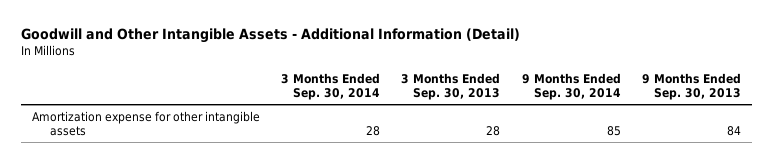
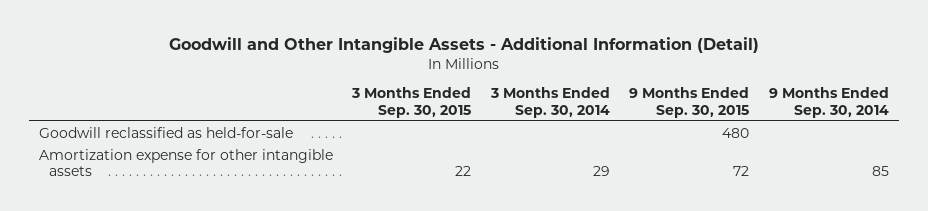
[401,72,501,101] 3 Months Ended Sep. 30, 2013 -> none
[642,72,742,101] 9 Months Ended Sep. 30, 2013 -> none
none -> [351,87,472,118] 3 Months Ended Sep. 30, 2015
none -> [629,87,750,118] 9 Months Ended Sep. 30, 2015
none -> [38,126,293,138] Goodwill reclassified as held-for-sale
[366,125,381,136] 28 -> [592,165,610,176] 29

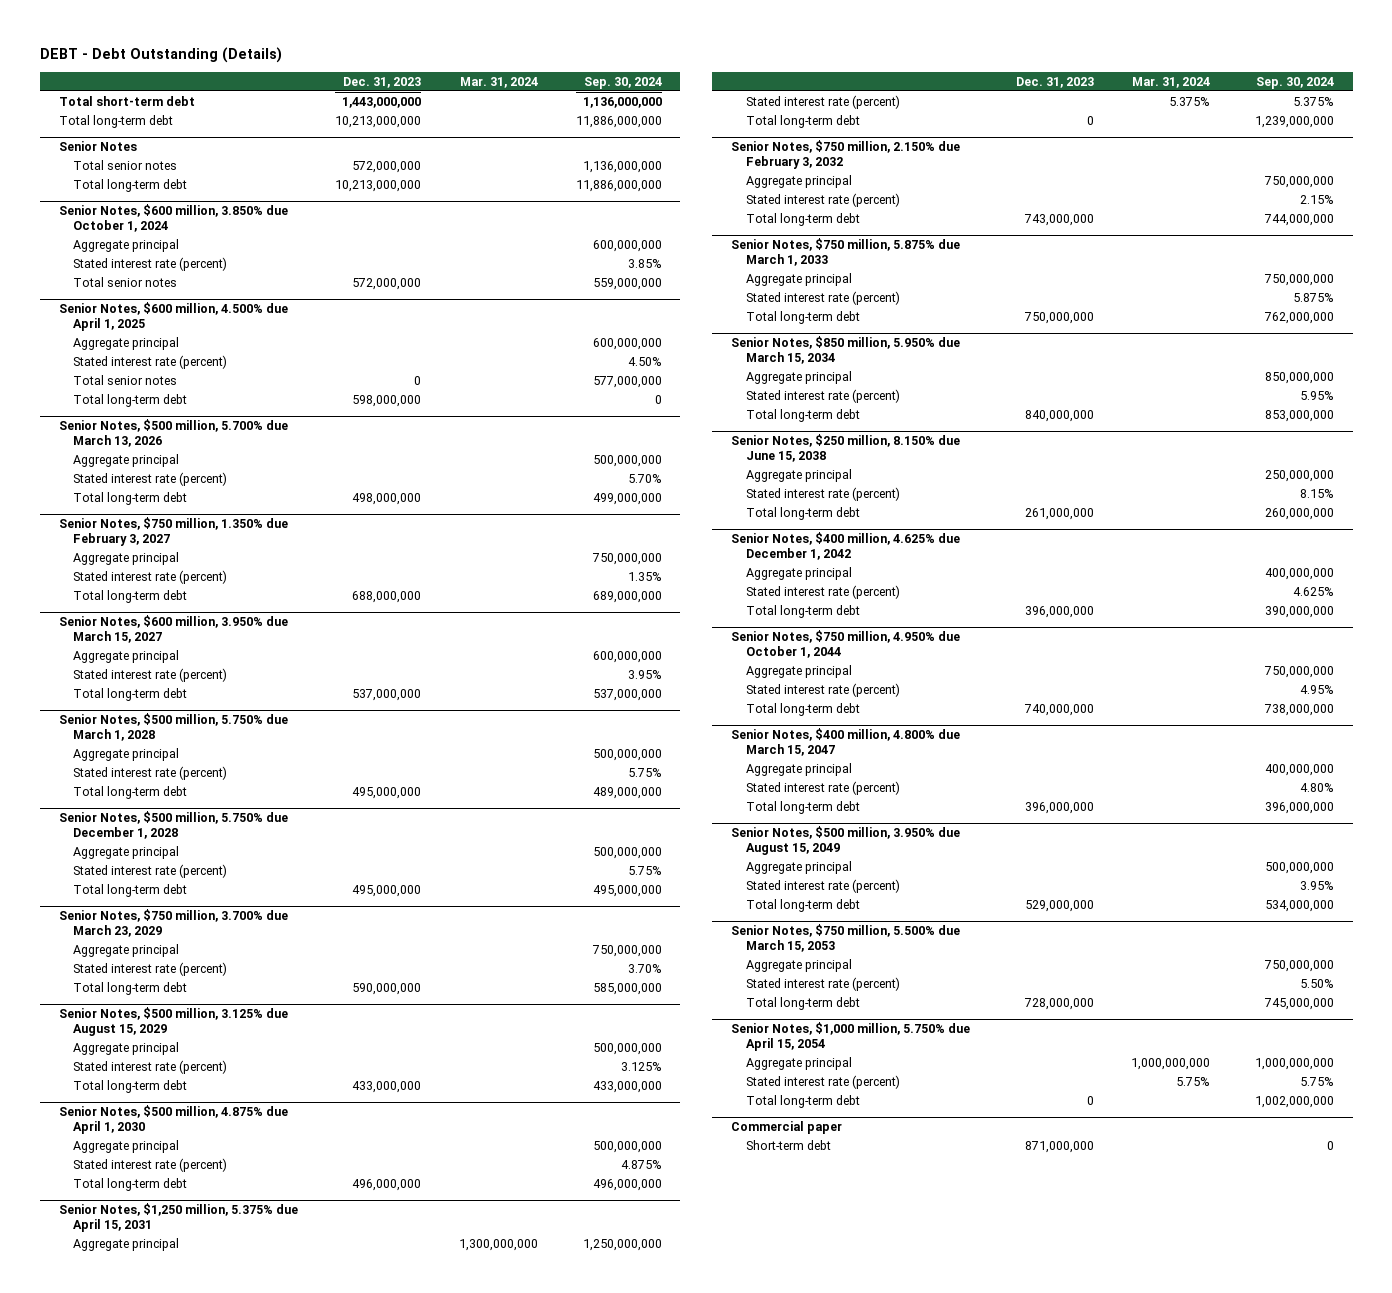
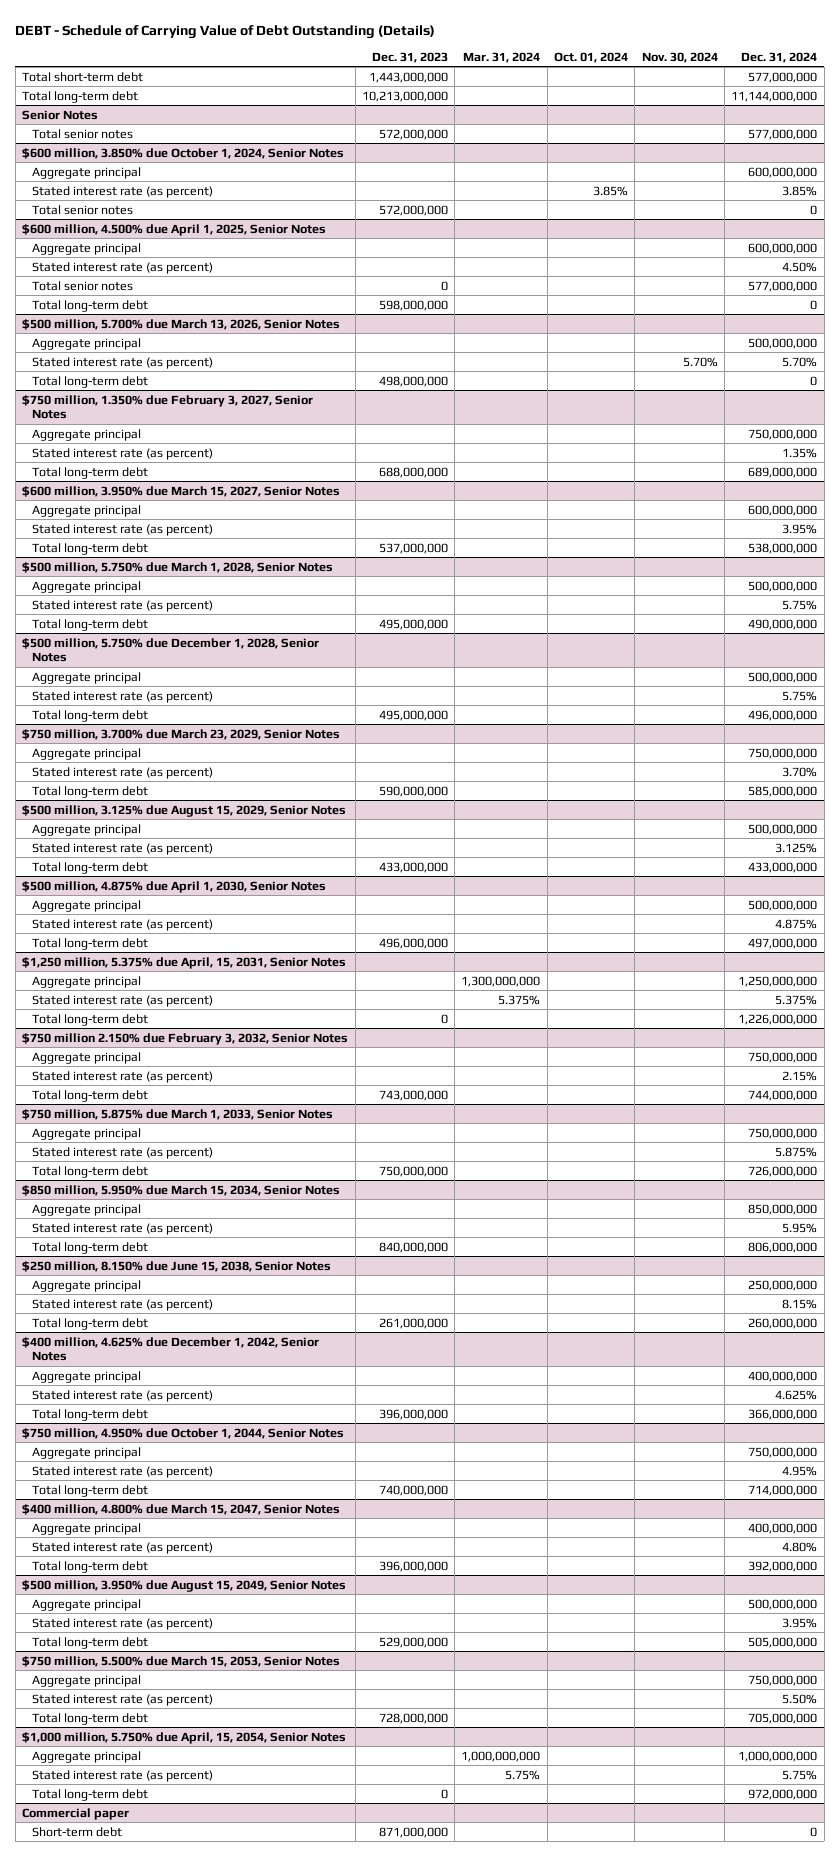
[39,47,282,64] DEBT - Debt Outstanding (Details) -> [15,24,436,39] DEBT - Schedule of Carrying Value of Debt Outstanding (Details)
[583,76,662,89] Sep. 30, 2024 -> none
none -> [554,51,629,63] Oct. 01, 2024
none -> [641,51,718,63] Nov. 30, 2024
none -> [741,51,818,63] Dec. 31, 2024
[73,178,188,192] Total long-term debt -> none
[58,204,288,233] Senior Notes, $600 million, 3.850% due October 1, 2024 -> [22,147,345,159] $600 million, 3.850% due October 1, 2024, Senior Notes
[73,256,228,271] Stated interest rate (percent) -> [31,185,213,198] Stated interest rate (as percent)
[58,302,288,332] Senior Notes, $600 million, 4.500% due April 1, 2025 -> [22,223,327,236] $600 million, 4.500% due April 1, 2025, Senior Notes
[73,354,228,369] Stated interest rate (percent) -> [31,261,213,274] Stated interest rate (as percent)
[58,419,288,448] Senior Notes, $500 million, 5.700% due March 13, 2026 -> [22,318,341,330] $500 million, 5.700% due March 13, 2026, Senior Notes
[73,471,228,486] Stated interest rate (percent) -> [31,356,213,369] Stated interest rate (as percent)
[58,517,288,547] Senior Notes, $750 million, 1.350% due February 3, 2027 -> [22,394,314,420] $750 million, 1.350% due February 3, 2027, Senior Notes
[73,569,228,584] Stated interest rate (percent) -> [31,447,213,460] Stated interest rate (as percent)
[58,615,288,644] Senior Notes, $600 million, 3.950% due March 15, 2027 -> [22,485,341,497] $600 million, 3.950% due March 15, 2027, Senior Notes
[73,667,228,682] Stated interest rate (percent) -> [31,523,213,536] Stated interest rate (as percent)
[58,713,288,742] Senior Notes, $500 million, 5.750% due March 1, 2028 -> [22,561,334,573] $500 million, 5.750% due March 1, 2028, Senior Notes
[73,765,228,780] Stated interest rate (percent) -> [31,599,213,612] Stated interest rate (as percent)
[58,811,288,840] Senior Notes, $500 million, 5.750% due December 1, 2028 -> [22,637,320,663] $500 million, 5.750% due December 1, 2028, Senior Notes
[73,863,228,878] Stated interest rate (percent) -> [31,690,213,703] Stated interest rate (as percent)
[58,909,288,938] Senior Notes, $750 million, 3.700% due March 23, 2029 -> [22,728,341,740] $750 million, 3.700% due March 23, 2029, Senior Notes
[73,961,228,976] Stated interest rate (percent) -> [31,766,213,779] Stated interest rate (as percent)
[58,1007,288,1037] Senior Notes, $500 million, 3.125% due August 15, 2029 -> [22,804,347,817] $500 million, 3.125% due August 15, 2029, Senior Notes
[73,1059,228,1074] Stated interest rate (percent) -> [31,842,213,855] Stated interest rate (as percent)
[58,1105,288,1135] Senior Notes, $500 million, 4.875% due April 1, 2030 -> [22,880,327,893] $500 million, 4.875% due April 1, 2030, Senior Notes
[73,1157,228,1172] Stated interest rate (percent) -> [31,918,213,931] Stated interest rate (as percent)
[58,1203,298,1233] Senior Notes, $1,250 million, 5.375% due April 15, 2031 -> [22,956,347,969] $1,250 million, 5.375% due April, 15, 2031, Senior Notes
[745,94,900,109] Stated interest rate (percent) -> [31,994,213,1007] Stated interest rate (as percent)
[730,140,960,170] Senior Notes, $750 million, 2.150% due February 3, 2032 -> [22,1032,349,1045] $750 million 2.150% due February 3, 2032, Senior Notes
[745,192,900,207] Stated interest rate (percent) -> [31,1070,213,1083] Stated interest rate (as percent)
[730,238,960,267] Senior Notes, $750 million, 5.875% due March 1, 2033 -> [22,1108,334,1120] $750 million, 5.875% due March 1, 2033, Senior Notes
[745,290,900,305] Stated interest rate (percent) -> [31,1146,213,1159] Stated interest rate (as percent)
[730,336,960,365] Senior Notes, $850 million, 5.950% due March 15, 2034 -> [22,1184,341,1196] $850 million, 5.950% due March 15, 2034, Senior Notes
[745,388,900,403] Stated interest rate (percent) -> [31,1222,213,1235] Stated interest rate (as percent)
[730,434,960,463] Senior Notes, $250 million, 8.150% due June 15, 2038 -> [22,1260,332,1272] $250 million, 8.150% due June 15, 2038, Senior Notes
[745,486,900,501] Stated interest rate (percent) -> [31,1298,213,1311] Stated interest rate (as percent)
[730,532,960,561] Senior Notes, $400 million, 4.625% due December 1, 2042 -> [22,1336,320,1362] $400 million, 4.625% due December 1, 2042, Senior Notes
[745,584,900,599] Stated interest rate (percent) -> [31,1389,213,1402] Stated interest rate (as percent)
[730,630,960,659] Senior Notes, $750 million, 4.950% due October 1, 2044 -> [22,1427,345,1439] $750 million, 4.950% due October 1, 2044, Senior Notes
[745,682,900,697] Stated interest rate (percent) -> [31,1465,213,1478] Stated interest rate (as percent)
[730,728,960,757] Senior Notes, $400 million, 4.800% due March 15, 2047 -> [22,1503,341,1515] $400 million, 4.800% due March 15, 2047, Senior Notes
[745,780,900,795] Stated interest rate (percent) -> [31,1541,213,1554] Stated interest rate (as percent)
[730,826,960,856] Senior Notes, $500 million, 3.950% due August 15, 2049 -> [22,1579,347,1592] $500 million, 3.950% due August 15, 2049, Senior Notes
[745,878,900,893] Stated interest rate (percent) -> [31,1617,213,1630] Stated interest rate (as percent)
[730,924,960,953] Senior Notes, $750 million, 5.500% due March 15, 2053 -> [22,1655,341,1667] $750 million, 5.500% due March 15, 2053, Senior Notes
[745,976,900,991] Stated interest rate (percent) -> [31,1693,213,1706] Stated interest rate (as percent)
[730,1022,970,1052] Senior Notes, $1,000 million, 5.750% due April 15, 2054 -> [22,1731,347,1744] $1,000 million, 5.750% due April, 15, 2054, Senior Notes
[745,1074,900,1089] Stated interest rate (percent) -> [31,1769,213,1782] Stated interest rate (as percent)

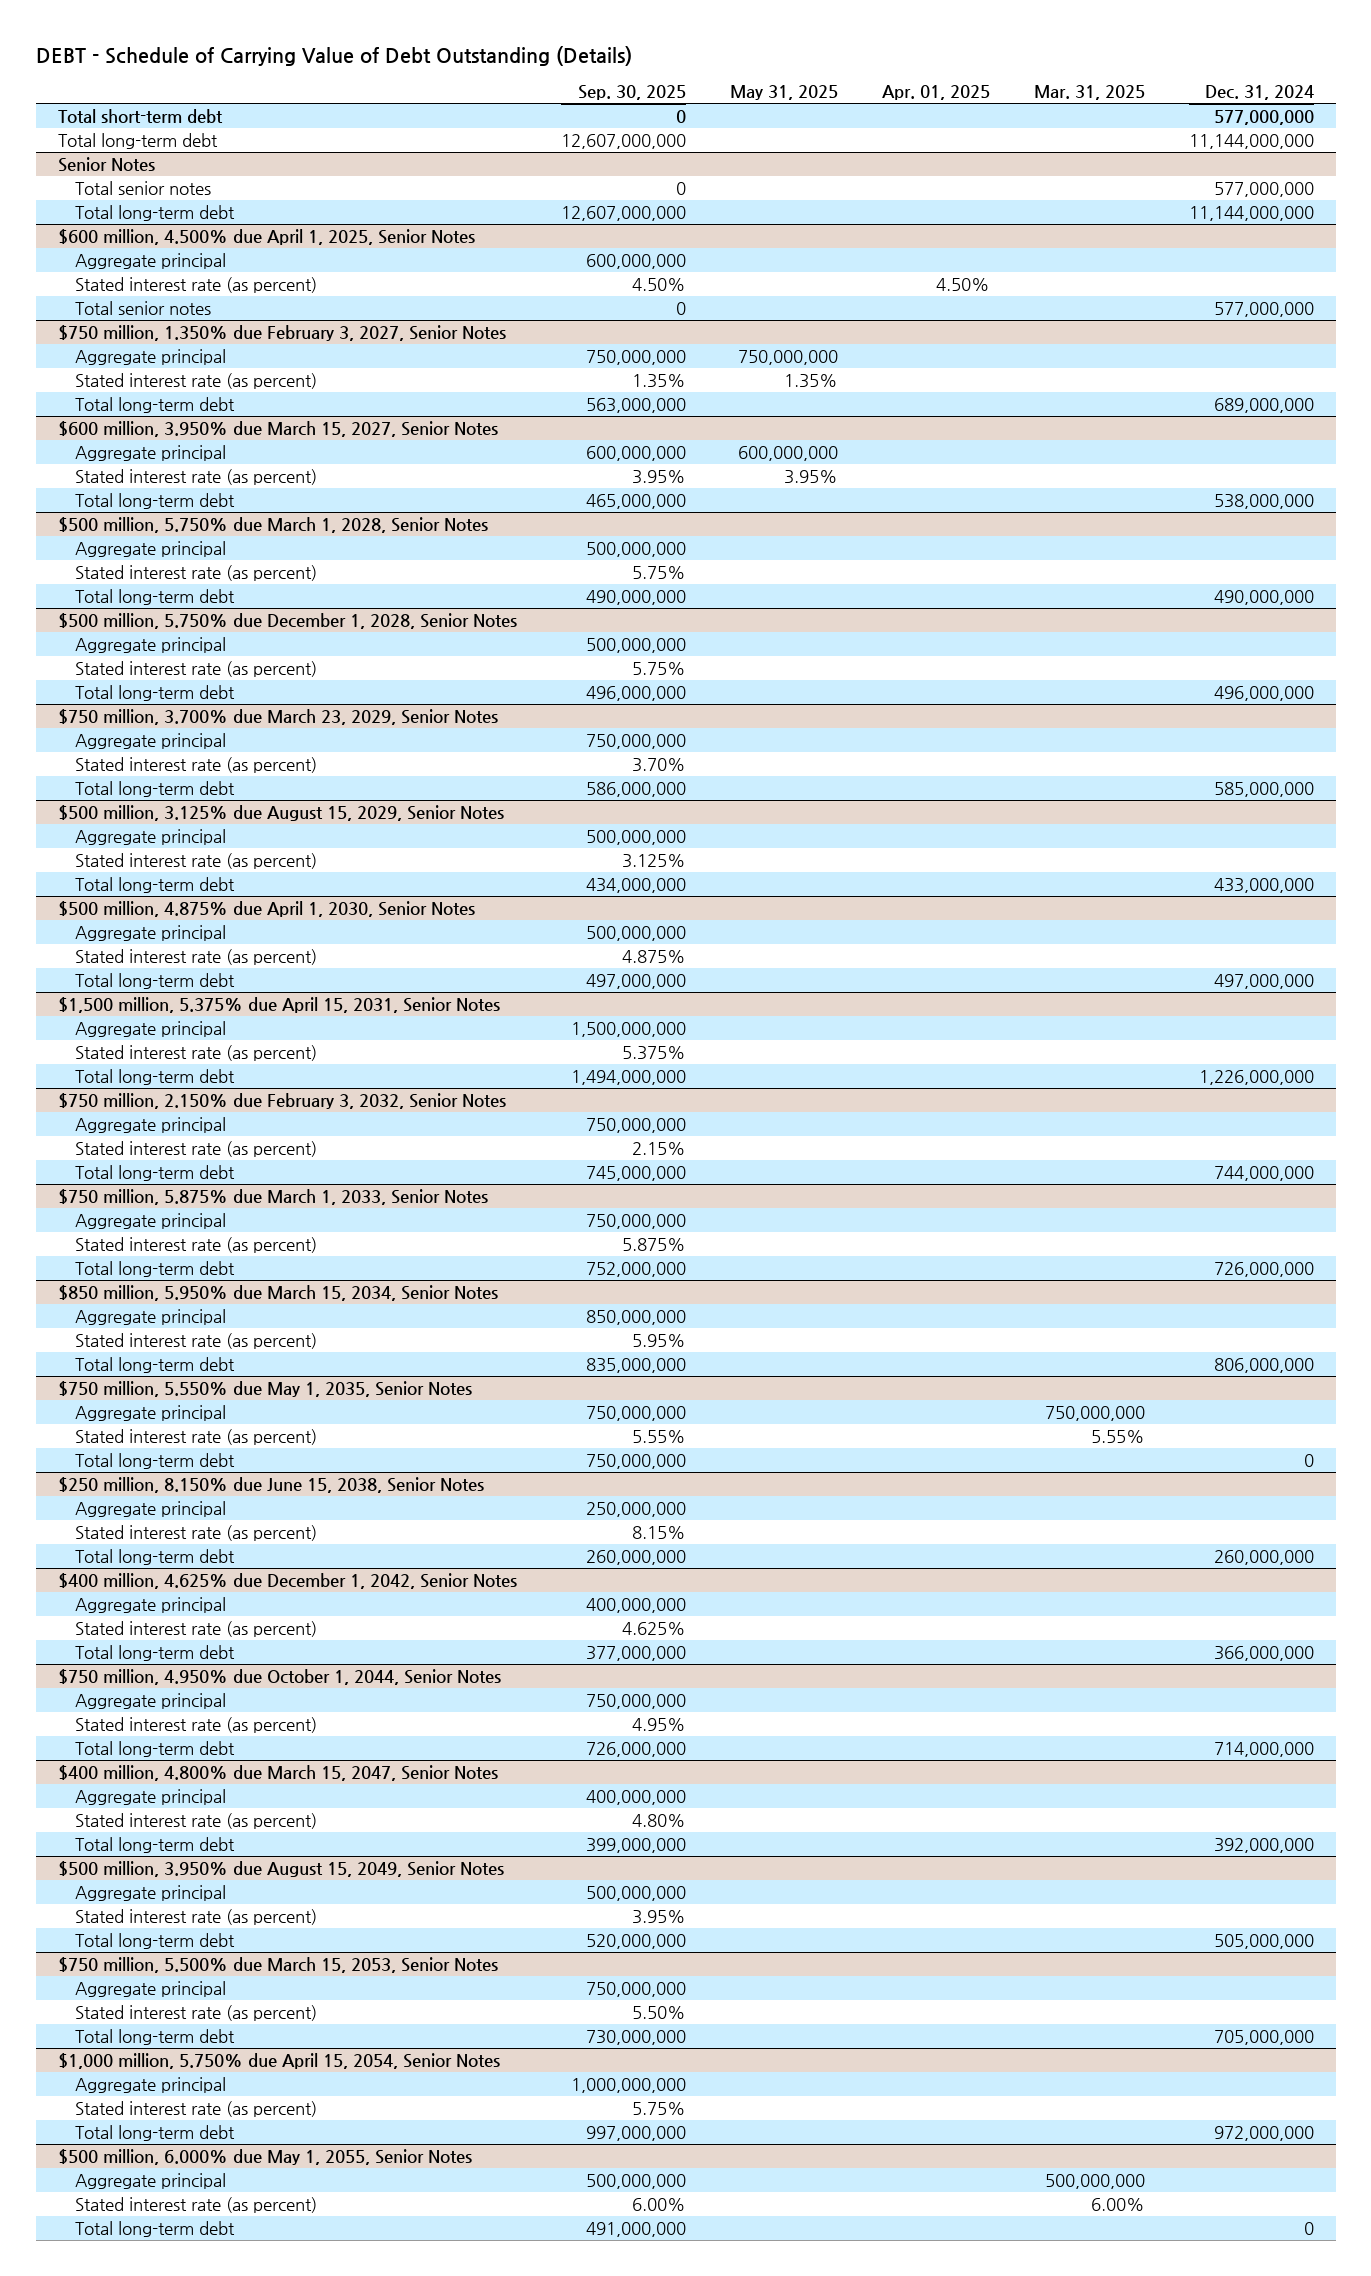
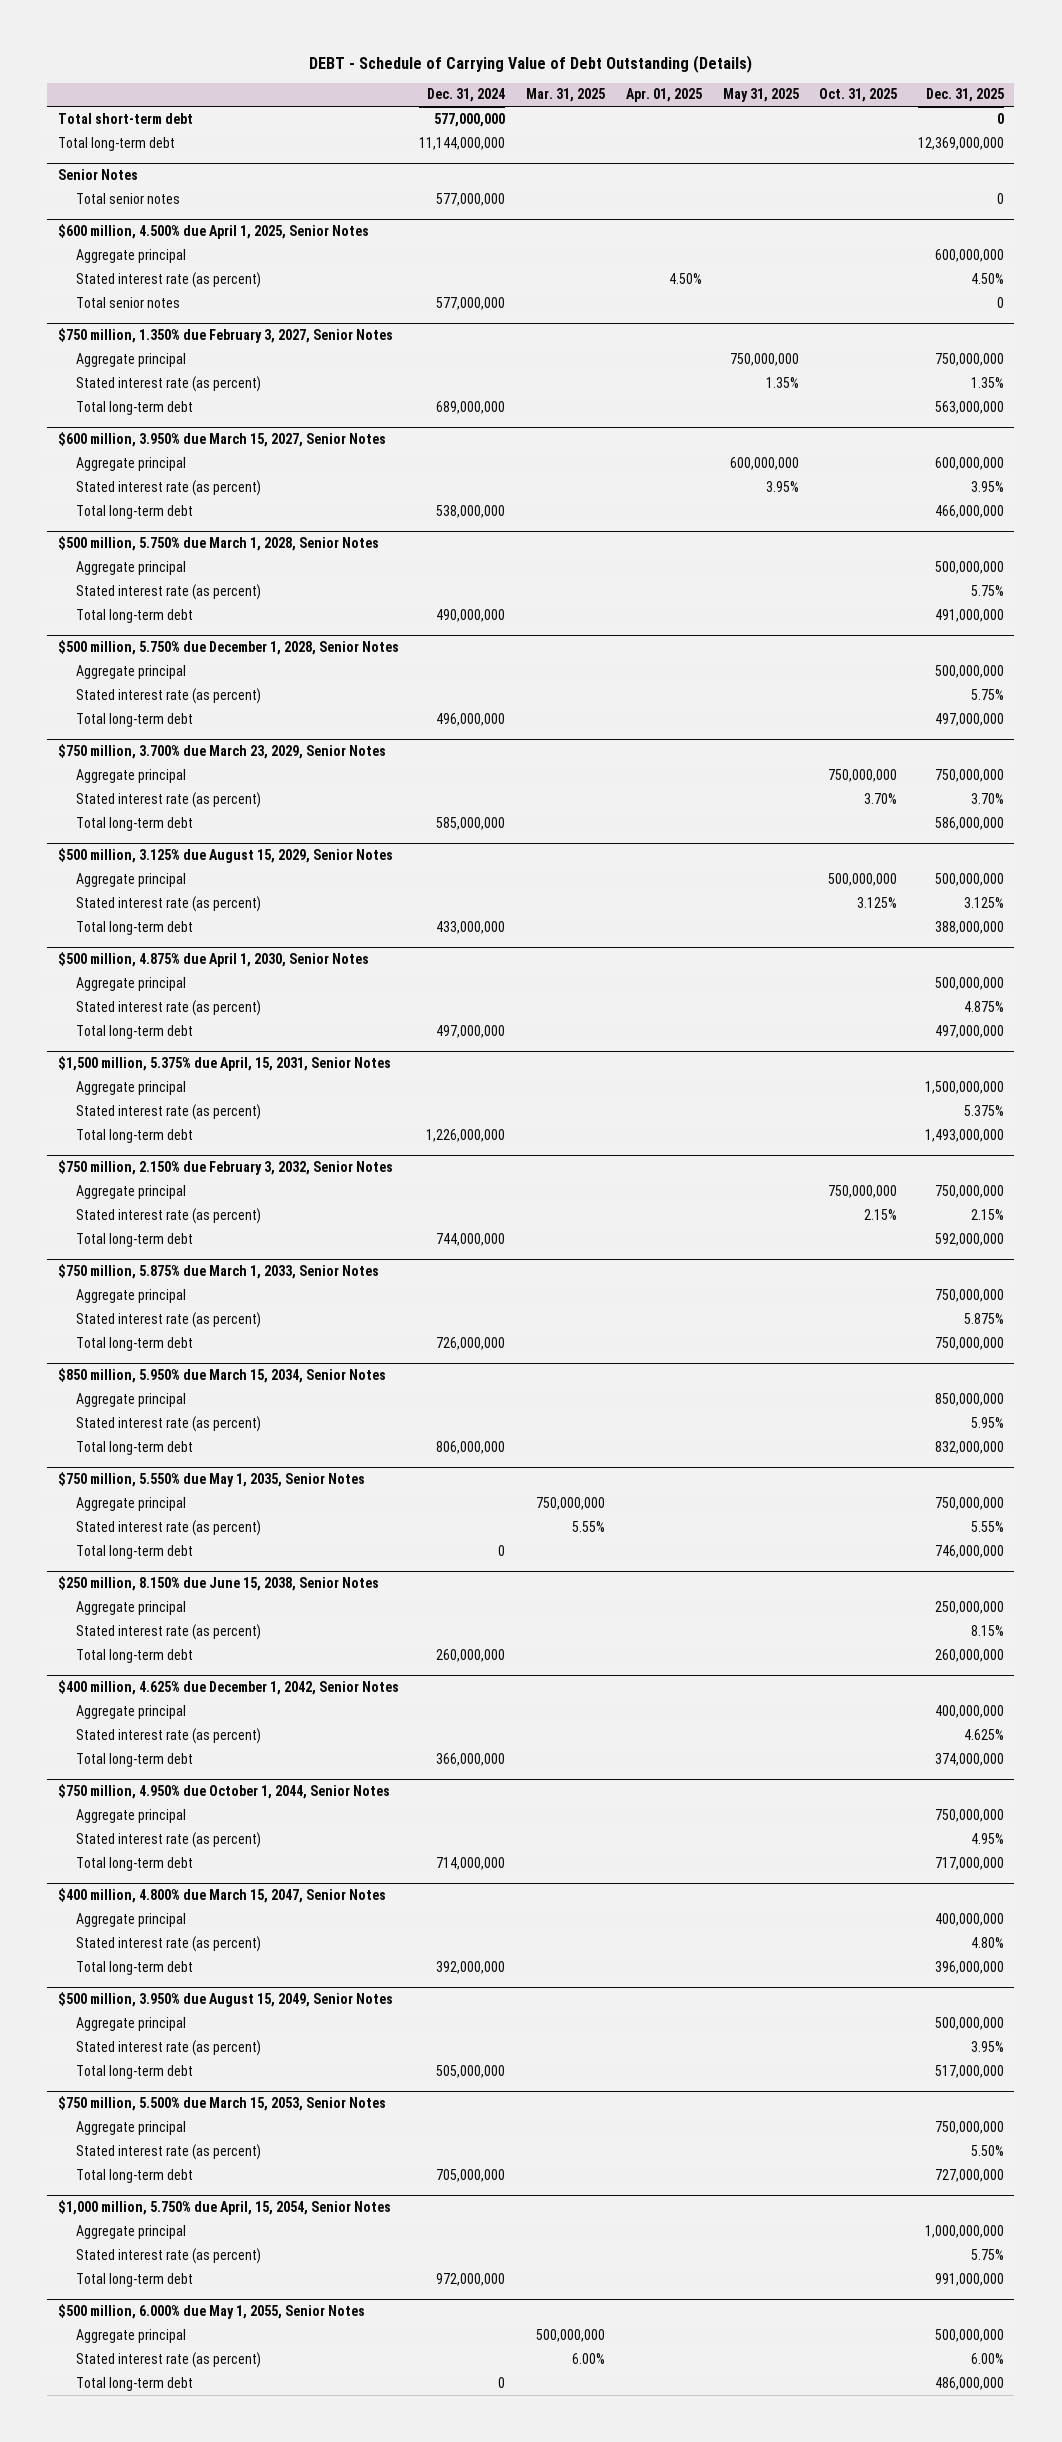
[577,85,686,101] Sep. 30, 2025 -> none
none -> [819,88,898,103] Oct. 31, 2025
none -> [925,88,1004,103] Dec. 31, 2025
[75,205,236,222] Total long-term debt -> none
[57,997,500,1014] $1,500 million, 5.375% due April 15, 2031, Senior Notes -> [57,1056,391,1072] $1,500 million, 5.375% due April, 15, 2031, Senior Notes
[57,2053,500,2070] $1,000 million, 5.750% due April 15, 2054, Senior Notes -> [57,2200,391,2216] $1,000 million, 5.750% due April, 15, 2054, Senior Notes

